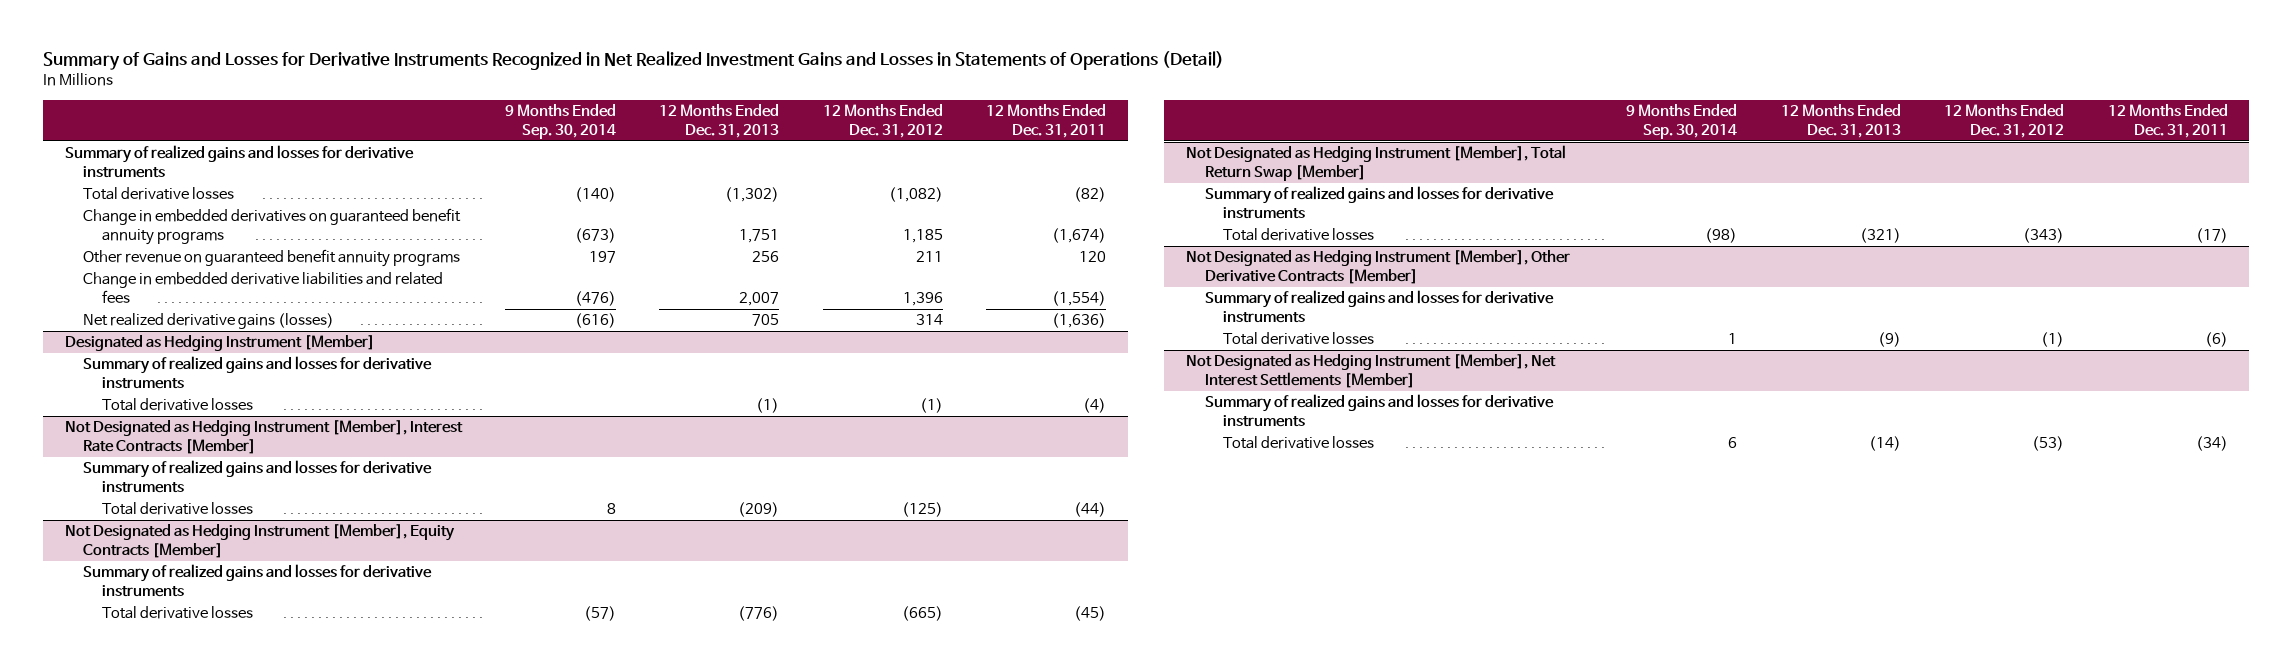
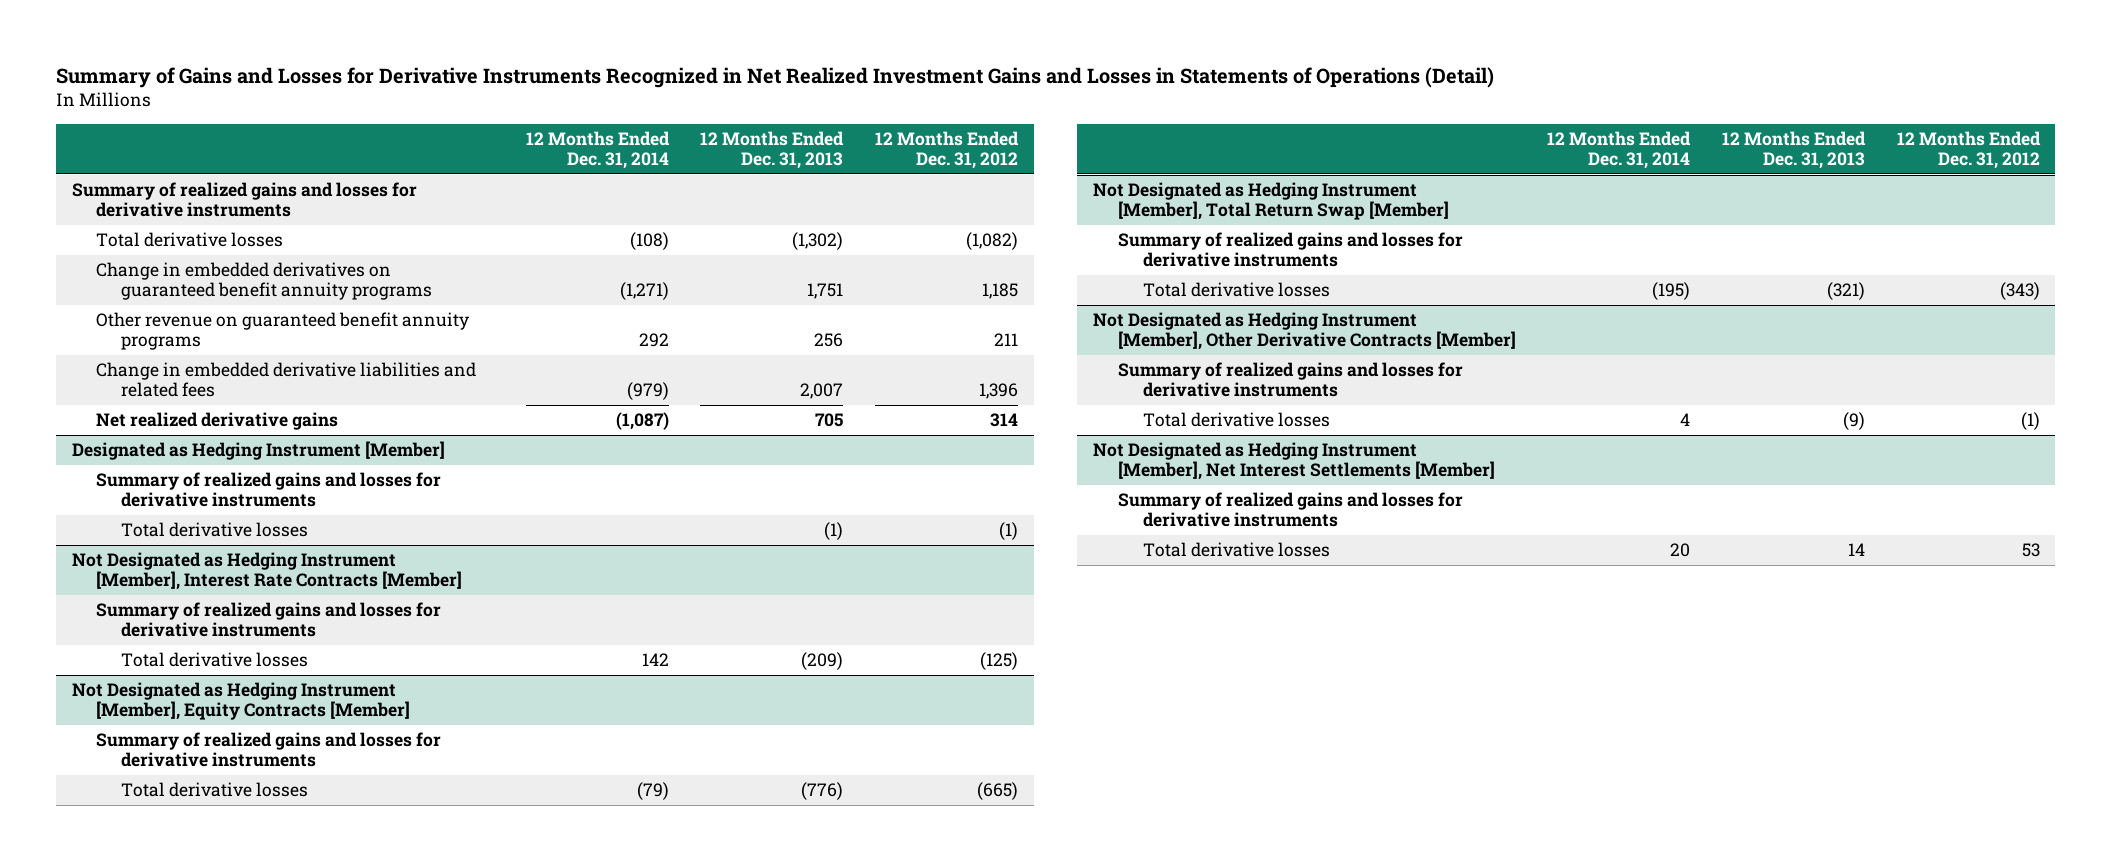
[505,104,617,140] 9 Months Ended Sep. 30, 2014 -> none
[986,104,1107,139] 12 Months Ended Dec. 31, 2011 -> none
none -> [525,131,670,170] 12 Months Ended Dec. 31, 2014
[83,313,335,330] Net realized derivative gains (losses) -> [96,412,339,431] Net realized derivative gains
[1868,436,1901,452] (14) -> [1848,543,1866,557] 14
[2032,436,2065,452] (53) -> [2021,543,2040,558] 53

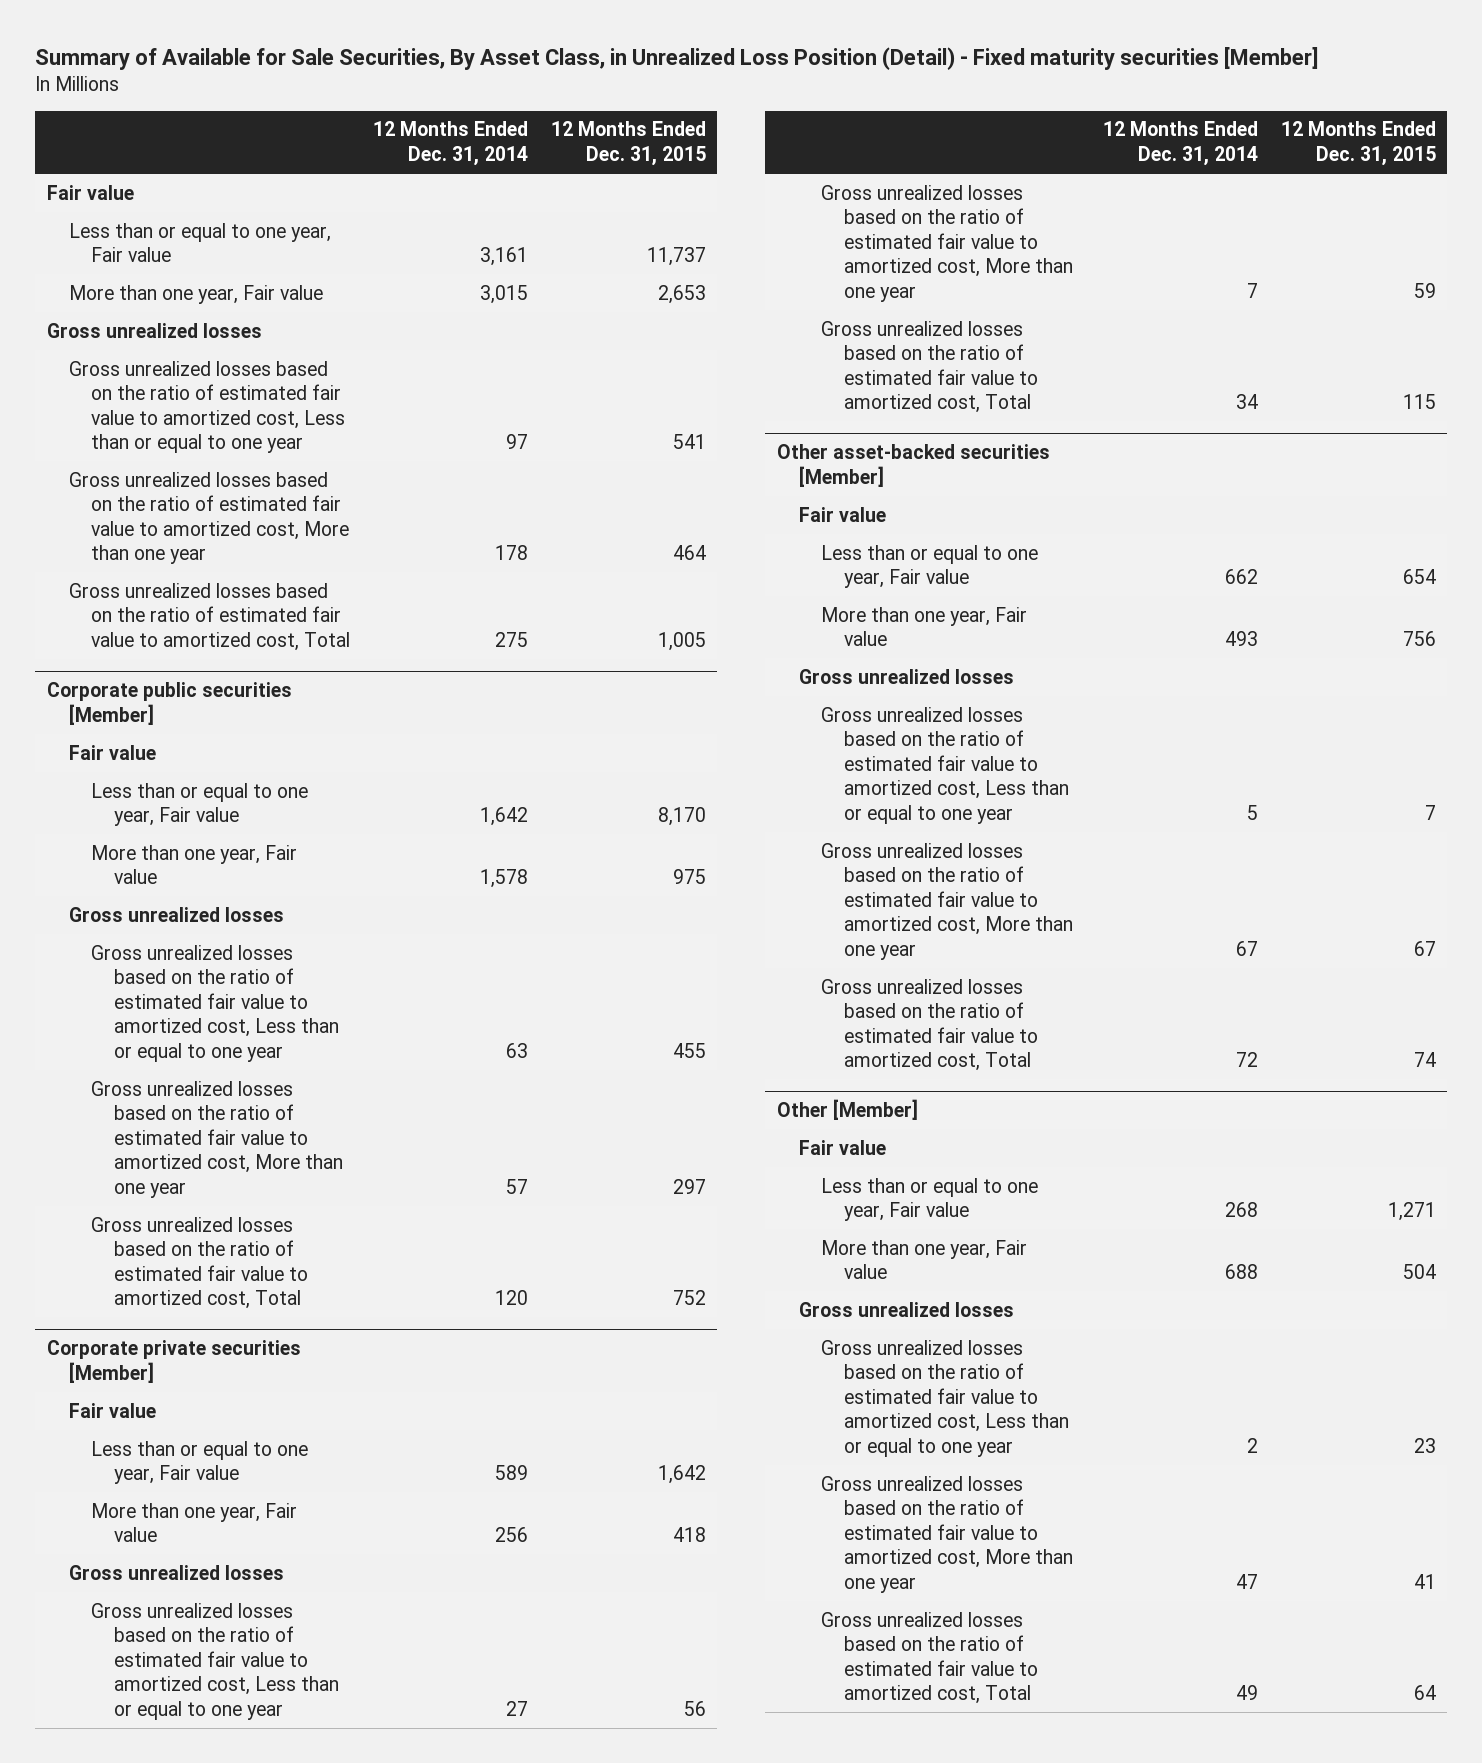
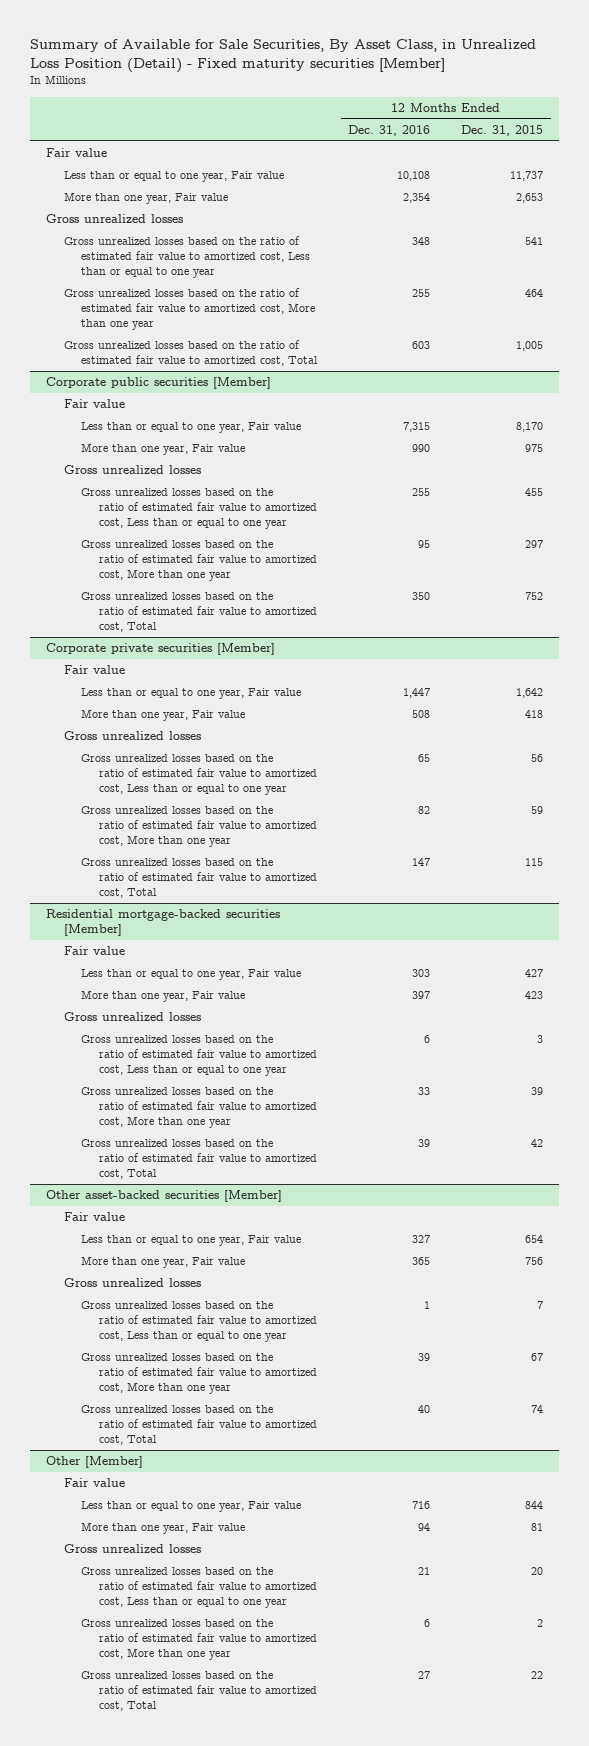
[372,121,528,166] 12 Months Ended Dec. 31, 2014 -> none
none -> [348,124,431,136] Dec. 31, 2016
none -> [45,909,280,937] Residential mortgage-backed securities [Member]
none -> [63,946,125,956] Fair value
none -> [81,969,302,981] Less than or equal to one year, Fair value
none -> [81,990,246,1003] More than one year, Fair value
none -> [63,1012,201,1022] Gross unrealized losses
none -> [81,1035,317,1076] Gross unrealized losses based on the ratio of estimated fair value to amortized cost, Less than or equal to one year
none -> [81,1087,317,1128] Gross unrealized losses based on the ratio of estimated fair value to amortized cost, More than one year
none -> [81,1139,317,1179] Gross unrealized losses based on the ratio of estimated fair value to amortized cost, Total
[1387,1202,1436,1222] 1,271 -> [525,1501,544,1510] 844
[1402,1264,1436,1280] 504 -> [531,1523,544,1532] 81
[1413,1437,1436,1453] 23 -> [531,1567,544,1576] 20
[1413,1573,1436,1589] 41 -> [537,1619,544,1628] 2
[1413,1685,1436,1701] 64 -> [531,1671,544,1680] 22

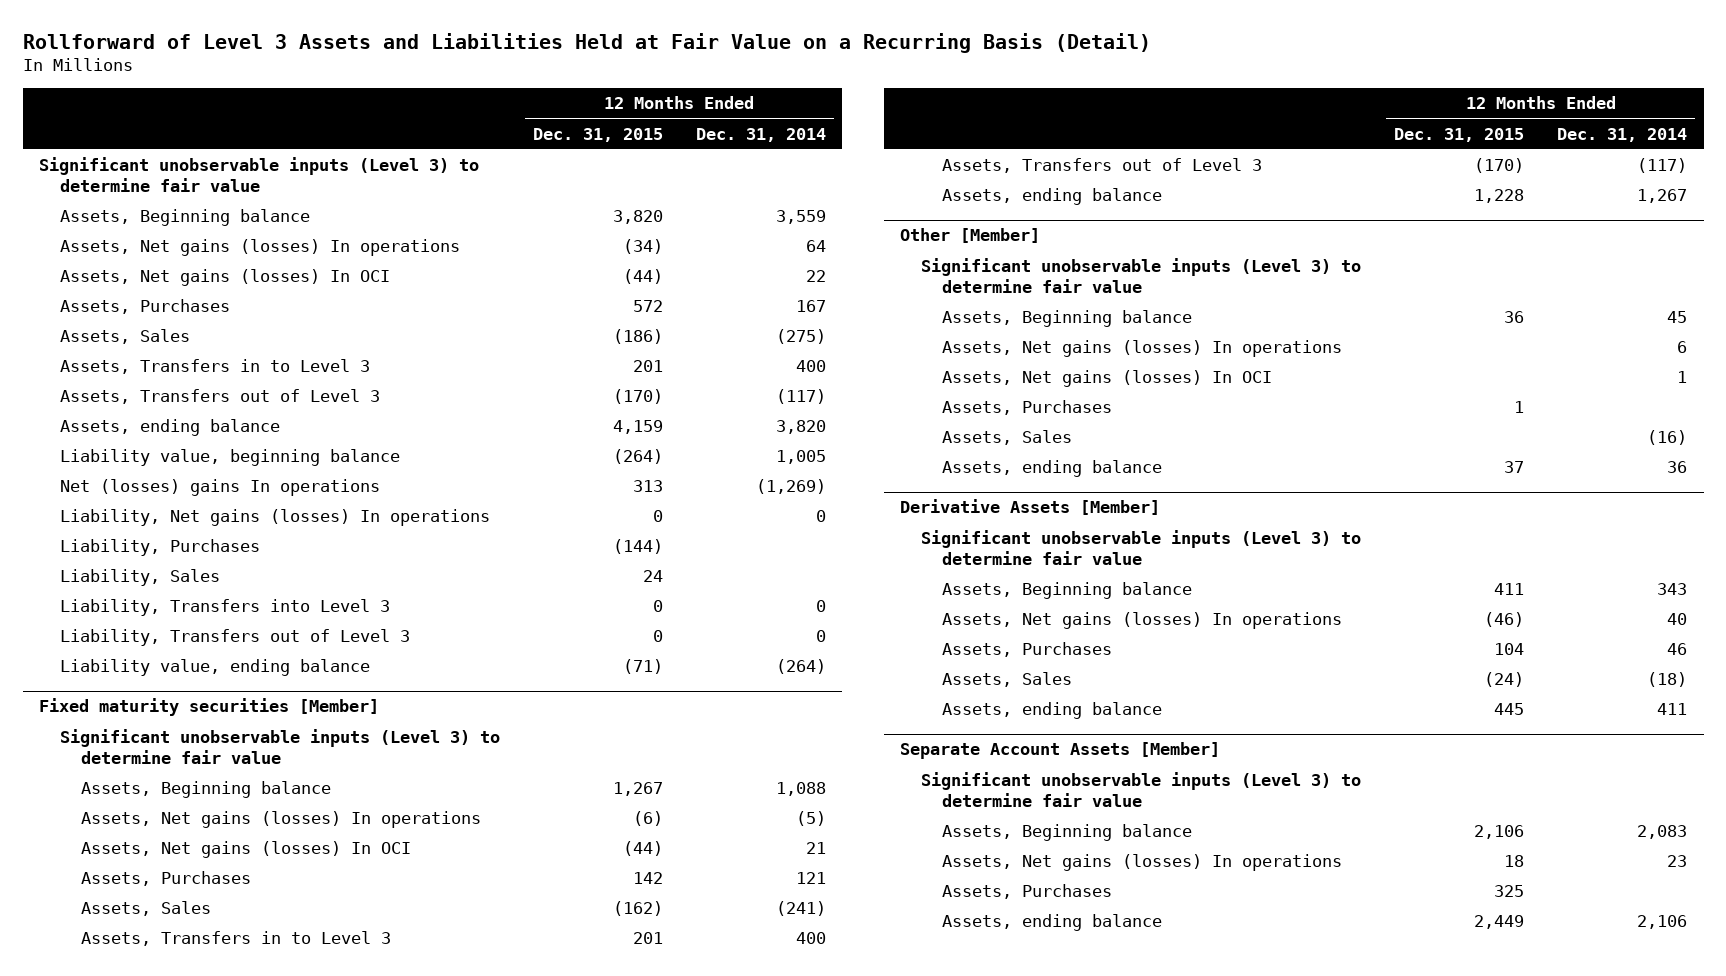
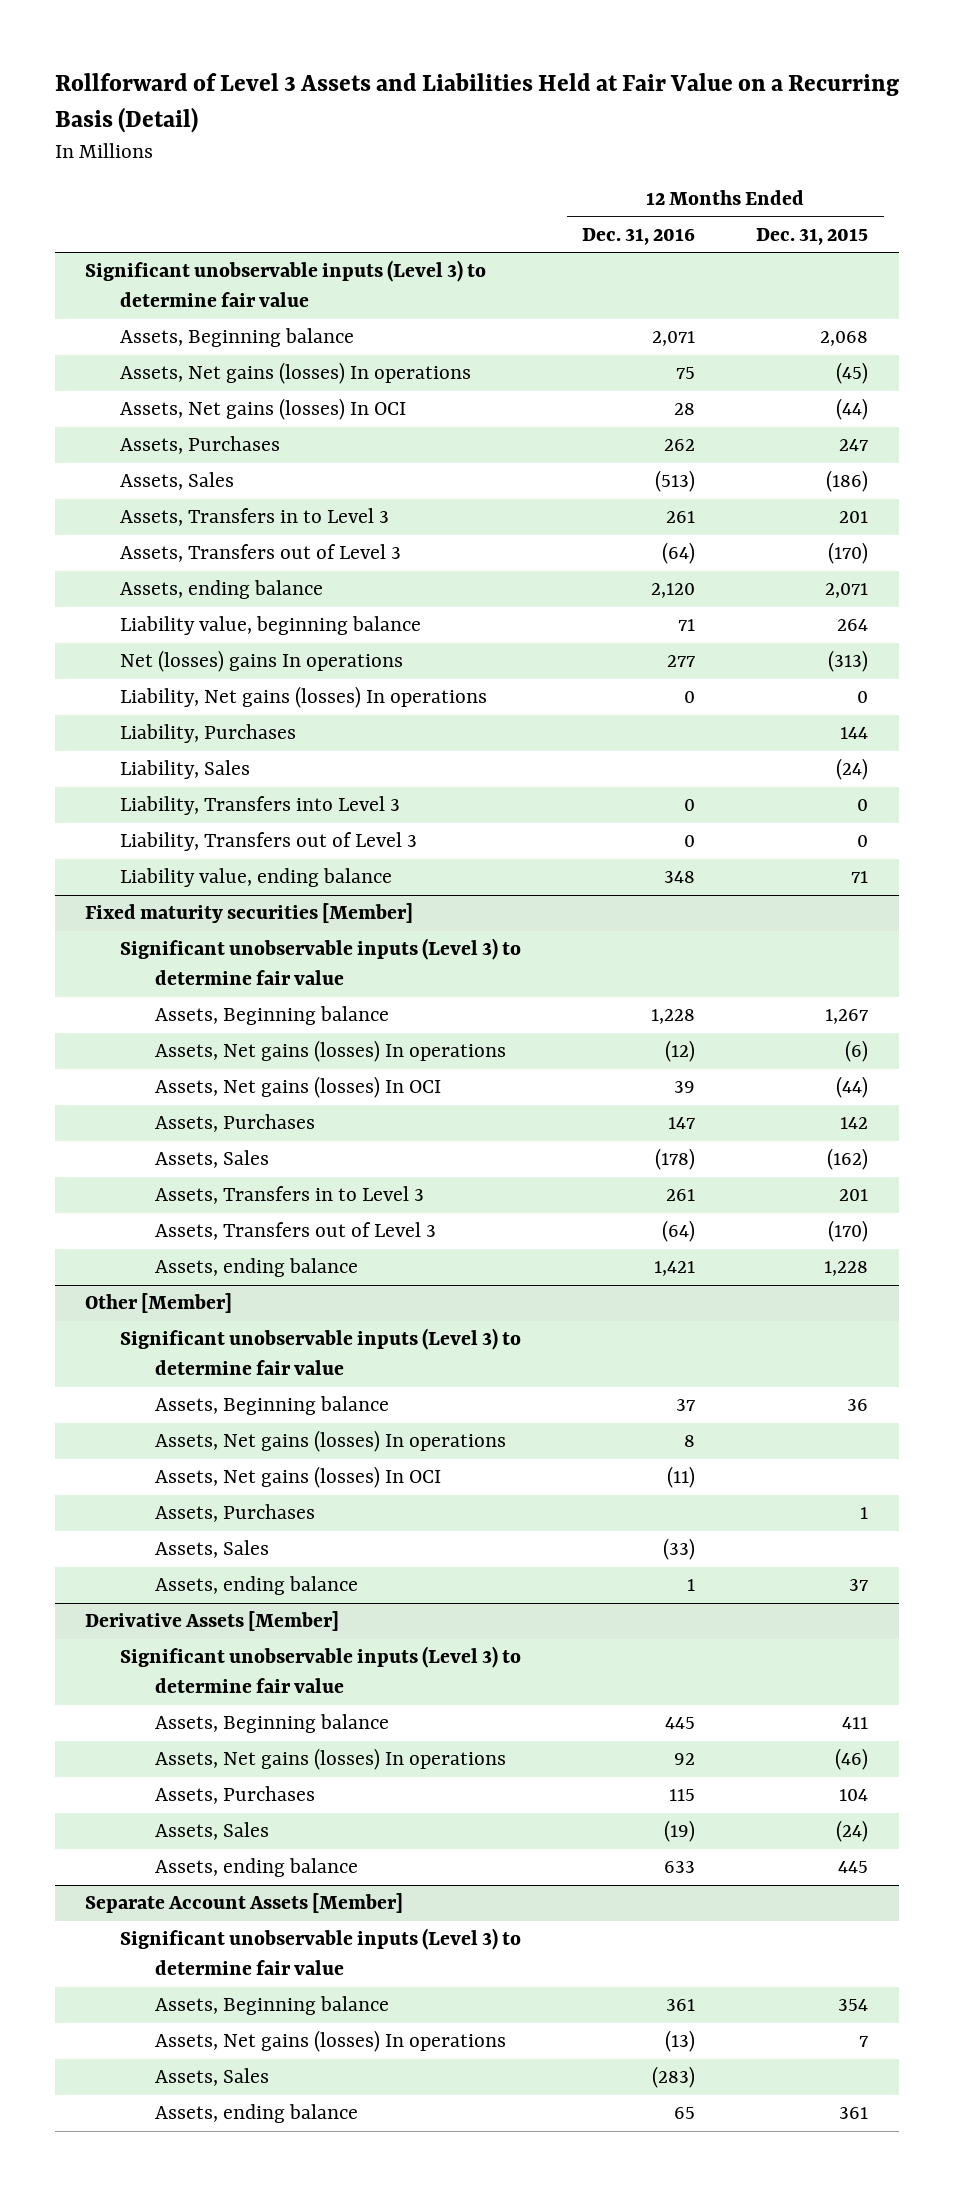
[695,127,826,142] Dec. 31, 2014 -> none
none -> [582,228,696,246] Dec. 31, 2016
[612,210,663,225] 3,820 -> [820,331,869,347] 2,068
[622,239,663,255] (34) -> [836,362,869,385] (45)
[632,300,663,313] 572 -> [839,439,869,452] 247
[612,420,663,435] 4,159 -> [825,583,869,599] 2,071
[612,449,663,465] (264) -> [837,619,869,632] 264
[632,480,663,493] 313 -> [828,650,869,673] (313)
[612,539,663,555] (144) -> [840,727,869,740] 144
[642,570,663,583] 24 -> [836,758,869,781] (24)
[622,659,663,675] (71) -> [851,871,869,884] 71
[942,884,1113,900] Assets, Purchases -> none
[1474,825,1525,840] 2,106 -> [838,1999,869,2012] 354
[1504,855,1525,868] 18 -> [859,2036,869,2048] 7
none -> [154,2068,269,2087] Assets, Sales
[1474,915,1525,930] 2,449 -> [839,2107,869,2120] 361

